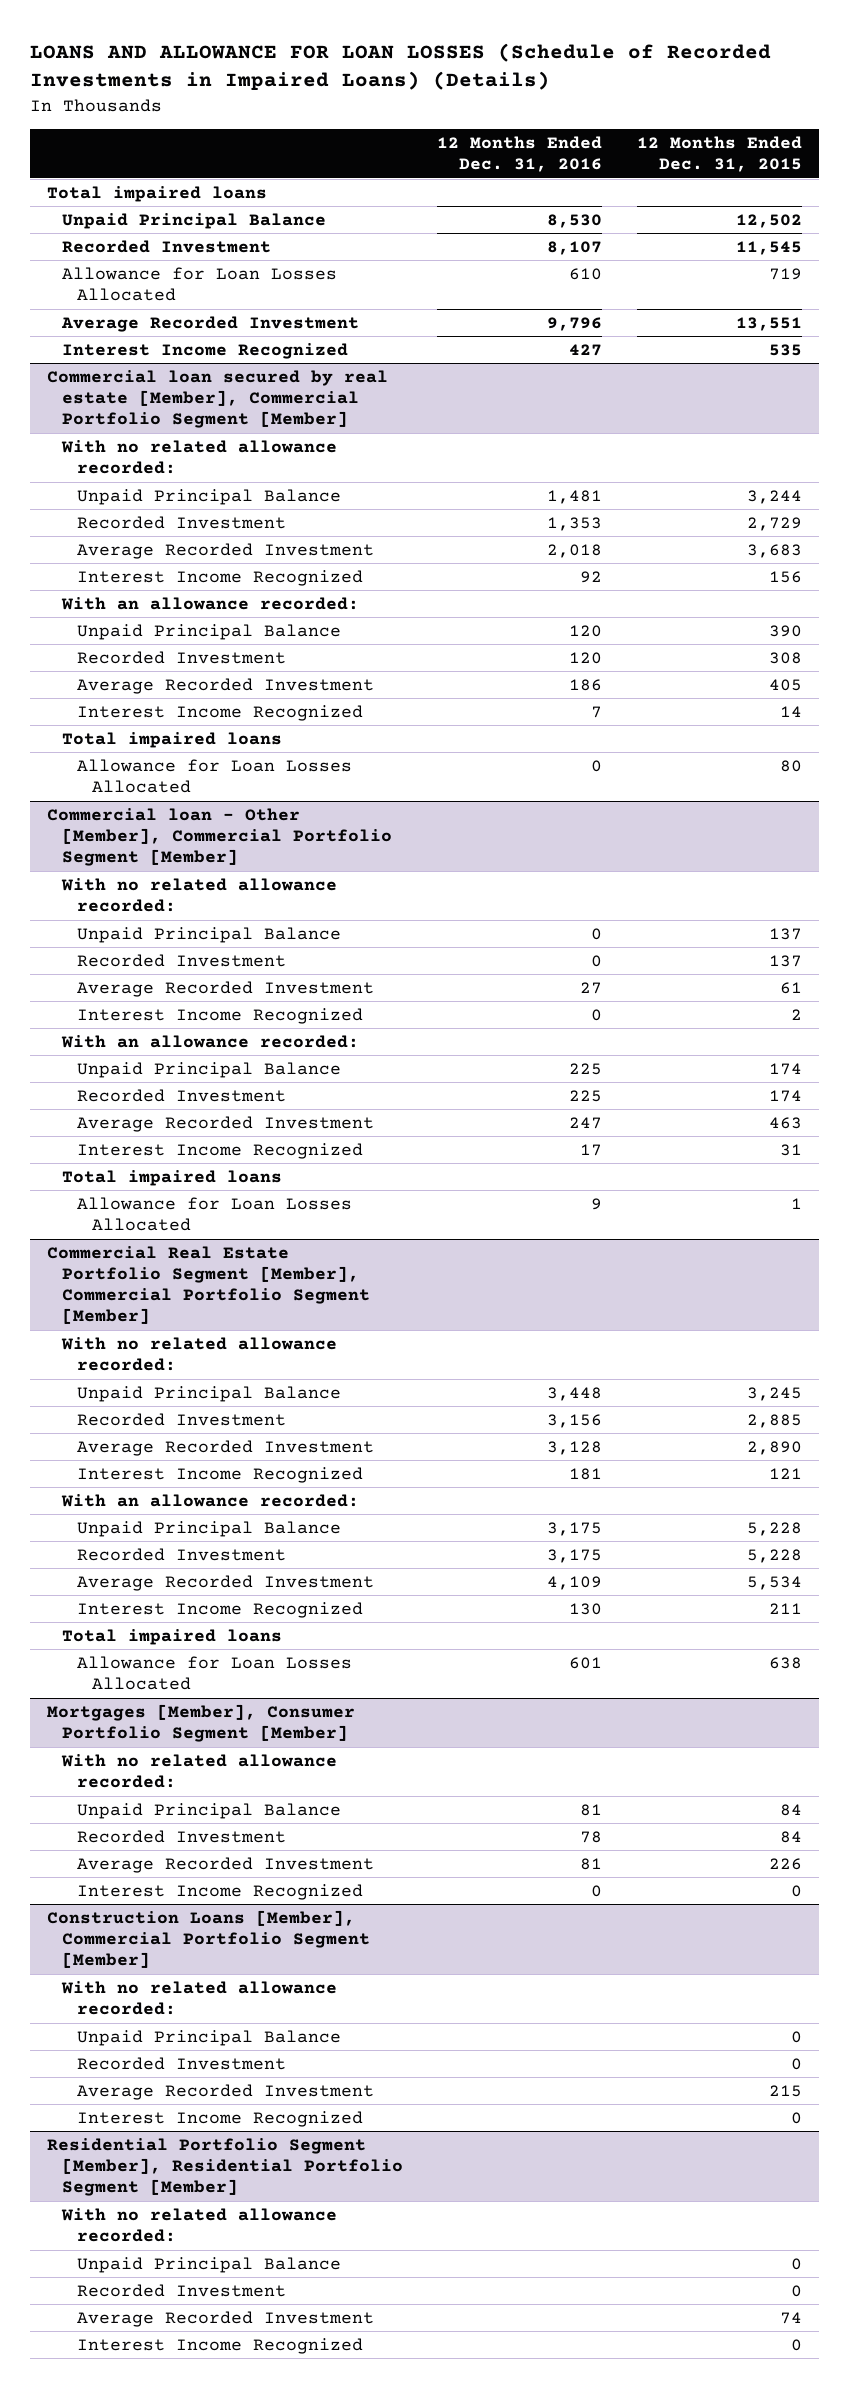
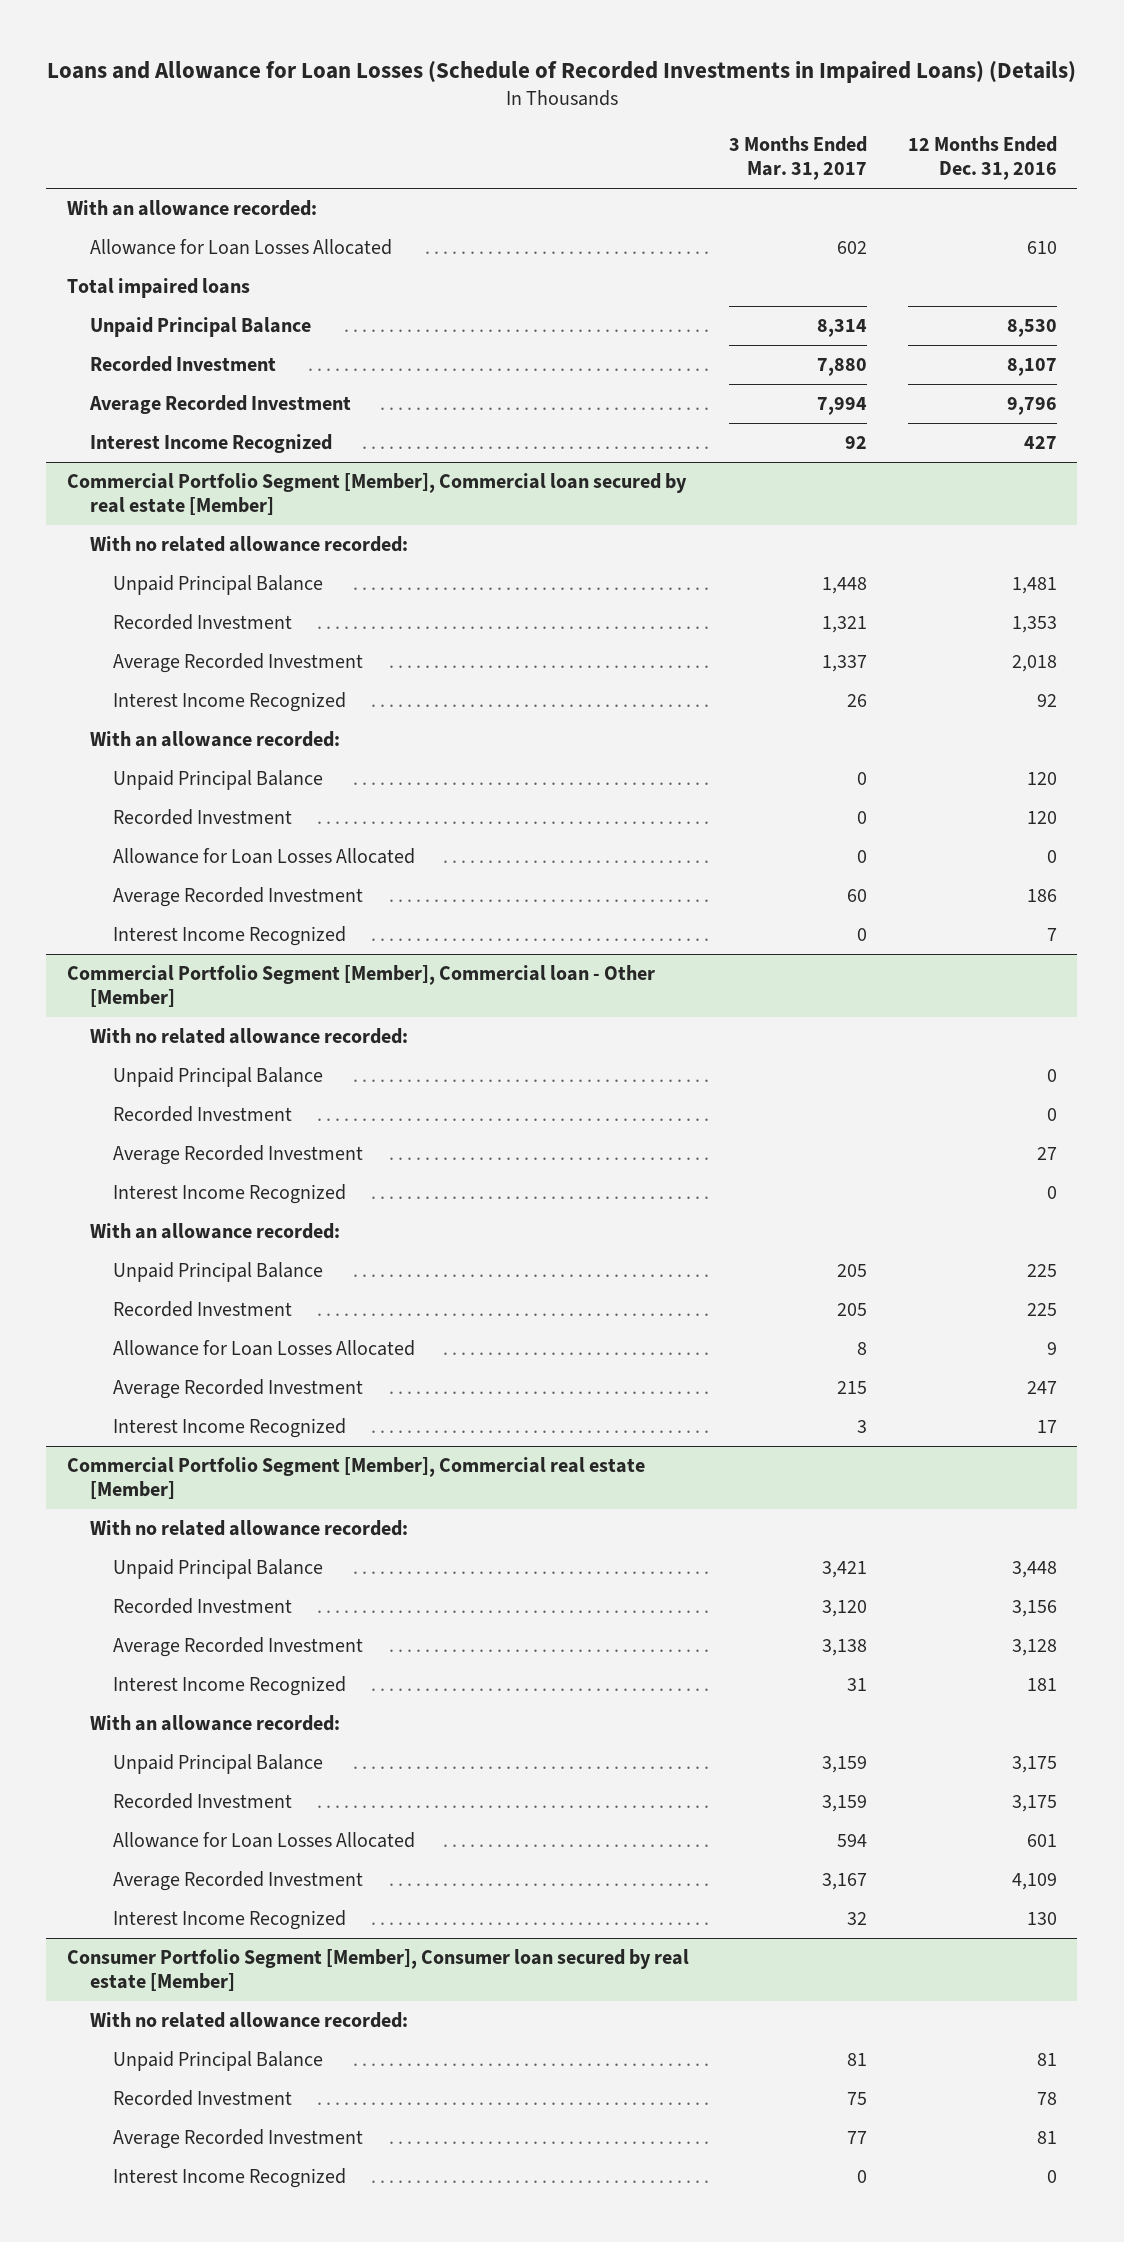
[29,43,771,91] LOANS AND ALLOWANCE FOR LOAN LOSSES (Schedule of Recorded Investments in Impaired Loans) (Details) -> [46,60,1076,83] Loans and Allowance for Loan Losses (Schedule of Recorded Investments in Impaired Loans) (Details)
[636,136,802,173] 12 Months Ended Dec. 31, 2015 -> none
none -> [729,136,868,181] 3 Months Ended Mar. 31, 2017
none -> [66,200,317,217] With an allowance recorded:
[61,266,337,302] Allowance for Loan Losses Allocated -> [89,239,392,256] Allowance for Loan Losses Allocated
[47,369,389,429] Commercial loan secured by real estate [Member], Commercial Portfolio Segment [Member] -> [66,473,687,516] Commercial Portfolio Segment [Member], Commercial loan secured by real estate [Member]
none -> [113,848,416,865] Allowance for Loan Losses Allocated
[61,731,282,748] Total impaired loans -> none
[76,758,352,794] Allowance for Loan Losses Allocated -> none
[47,807,392,867] Commercial loan - Other [Member], Commercial Portfolio Segment [Member] -> [66,965,655,1008] Commercial Portfolio Segment [Member], Commercial loan - Other [Member]
none -> [113,1340,416,1357] Allowance for Loan Losses Allocated
[61,1169,282,1186] Total impaired loans -> none
[76,1196,352,1232] Allowance for Loan Losses Allocated -> none
[47,1245,370,1325] Commercial Real Estate Portfolio Segment [Member], Commercial Portfolio Segment [Member] -> [66,1457,645,1500] Commercial Portfolio Segment [Member], Commercial real estate [Member]
none -> [113,1832,416,1849] Allowance for Loan Losses Allocated
[61,1628,282,1645] Total impaired loans -> none
[76,1655,352,1691] Allowance for Loan Losses Allocated -> none
[47,1703,356,1743] Mortgages [Member], Consumer Portfolio Segment [Member] -> none
none -> [66,1949,689,1992] Consumer Portfolio Segment [Member], Consumer loan secured by real estate [Member]
[47,1909,370,1969] Construction Loans [Member], Commercial Portfolio Segment [Member] -> none
[60,1980,337,2016] With no related allowance recorded: -> none
[76,2029,341,2046] Unpaid Principal Balance -> none
[76,2056,286,2070] Recorded Investment -> none
[76,2083,374,2100] Average Recorded Investment -> none
[76,2110,363,2127] Interest Income Recognized -> none
[47,2137,403,2197] Residential Portfolio Segment [Member], Residential Portfolio Segment [Member] -> none
[60,2207,337,2243] With no related allowance recorded: -> none
[76,2256,341,2273] Unpaid Principal Balance -> none
[76,2283,286,2297] Recorded Investment -> none
[76,2310,374,2327] Average Recorded Investment -> none
[76,2337,363,2354] Interest Income Recognized -> none

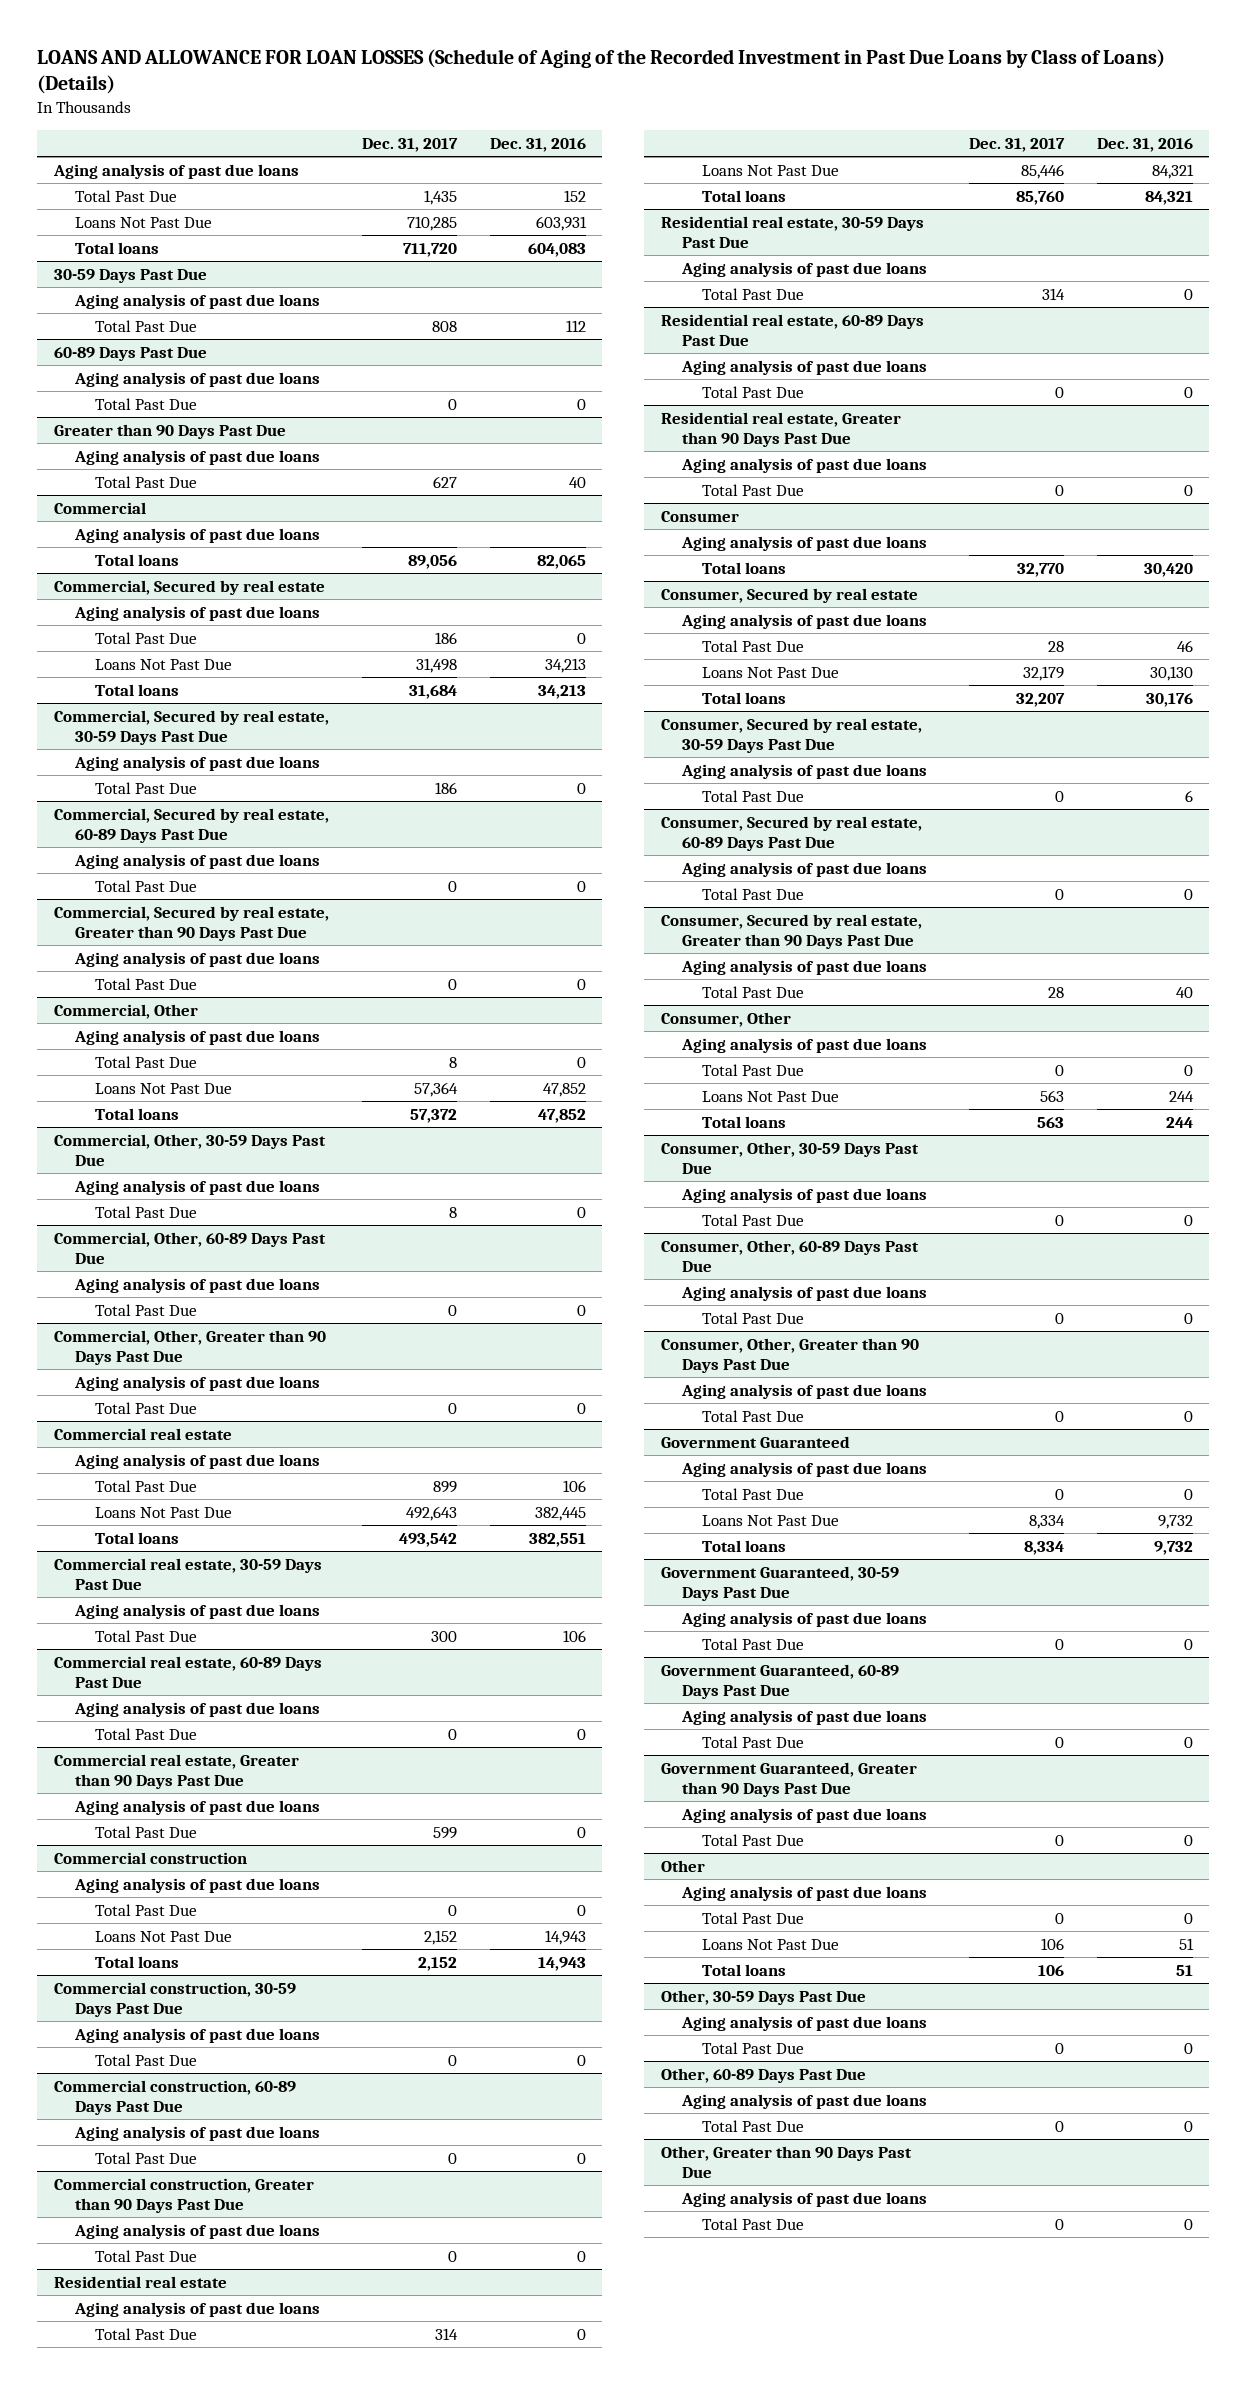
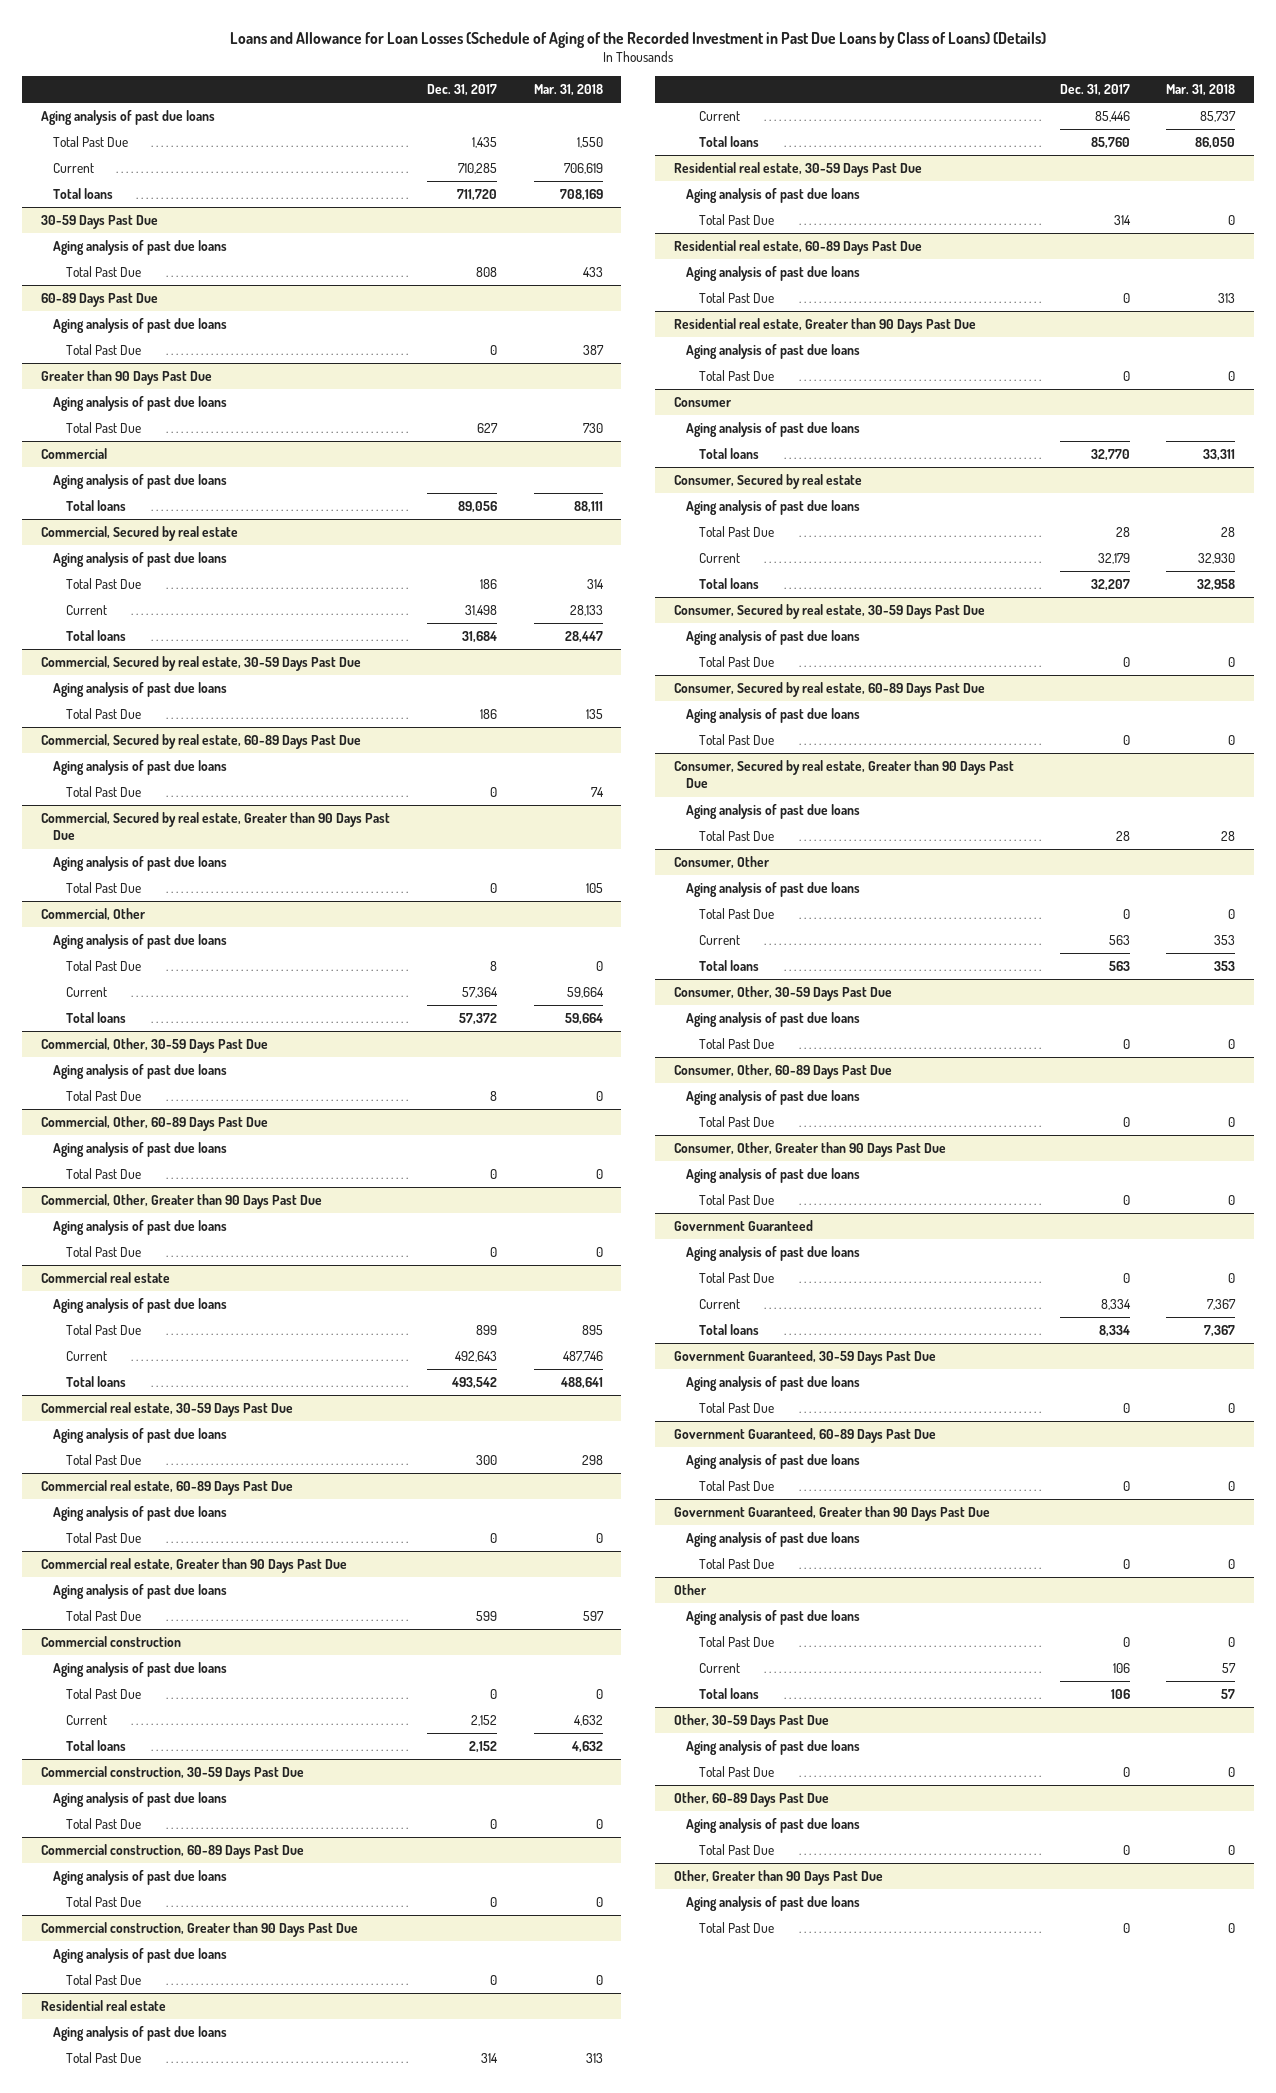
[37,48,1166,94] LOANS AND ALLOWANCE FOR LOAN LOSSES (Schedule of Aging of the Recorded Investment in Past Due Loans by Class of Loans) (Details) -> [230,31,1047,48] Loans and Allowance for Loan Losses (Schedule of Aging of the Recorded Investment in Past Due Loans by Class of Loans) (Details)
[489,137,586,152] Dec. 31, 2016 -> none
none -> [533,83,603,96] Mar. 31, 2018
[74,216,212,228] Loans Not Past Due -> [53,163,95,174] Current
[95,658,233,670] Loans Not Past Due -> [65,605,107,616] Current
[95,1082,233,1094] Loans Not Past Due -> [65,987,107,998] Current
[95,1506,233,1518] Loans Not Past Due -> [65,1351,107,1362] Current
[95,1930,233,1942] Loans Not Past Due -> [65,1715,107,1726] Current
[702,164,840,176] Loans Not Past Due -> [698,111,740,122] Current
[702,666,840,678] Loans Not Past Due -> [698,553,740,564] Current
[702,1090,840,1102] Loans Not Past Due -> [698,935,740,946] Current
[702,1514,840,1526] Loans Not Past Due -> [698,1299,740,1310] Current
[702,1938,840,1950] Loans Not Past Due -> [698,1663,740,1674] Current

